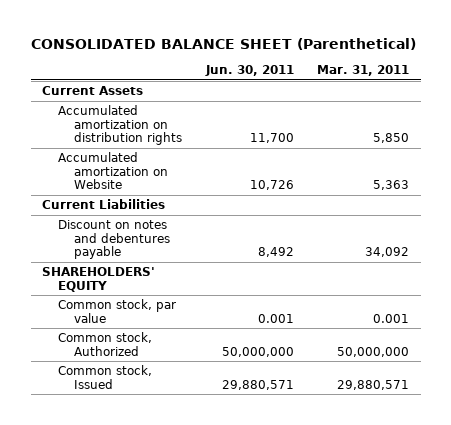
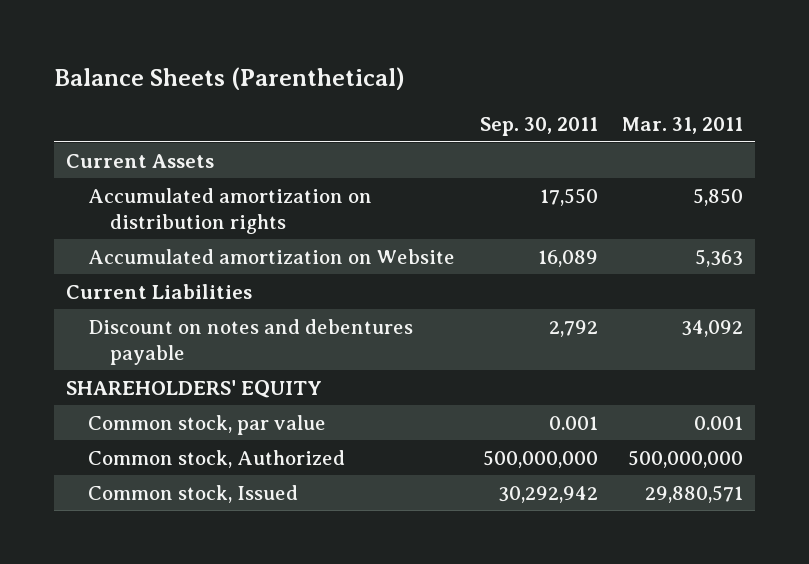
[30,37,416,50] CONSOLIDATED BALANCE SHEET (Parenthetical) -> [53,66,405,90] Balance Sheets (Parenthetical)
[204,65,294,77] Jun. 30, 2011 -> none
none -> [479,117,598,137] Sep. 30, 2011
[337,346,410,357] 50,000,000 -> [628,449,744,468] 500,000,000

